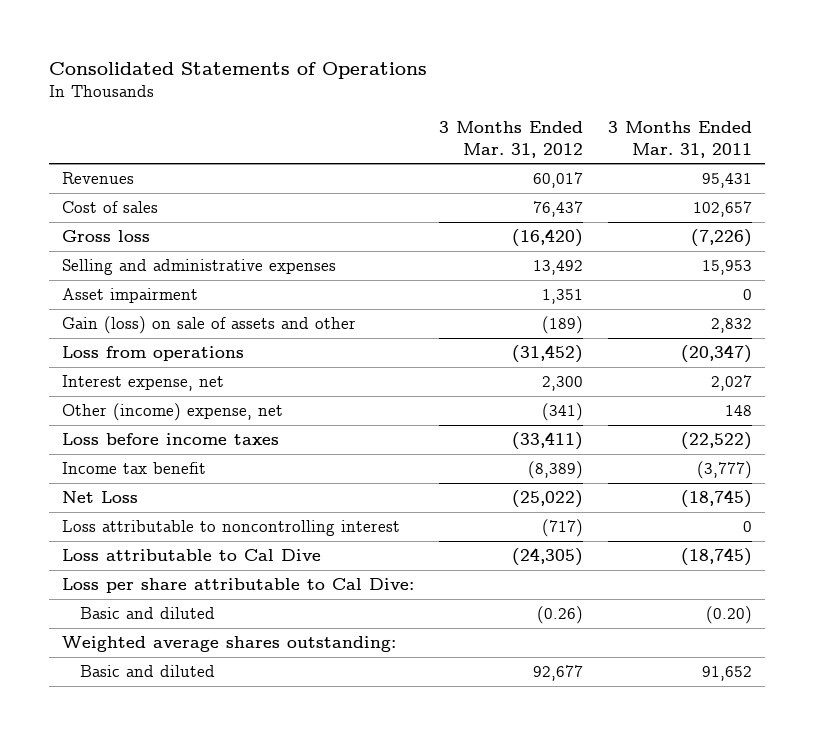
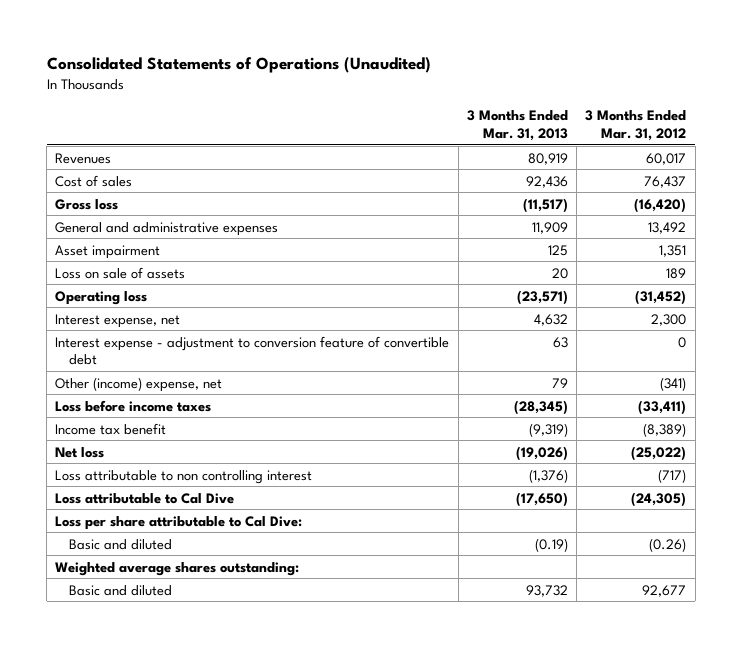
[49,61,428,79] Consolidated Statements of Operations -> [46,57,431,74] Consolidated Statements of Operations (Unaudited)
[608,121,753,158] 3 Months Ended Mar. 31, 2011 -> none
none -> [466,110,568,142] 3 Months Ended Mar. 31, 2013
[61,259,336,276] Selling and administrative expenses -> [55,221,279,236] General and administrative expenses
[61,316,356,335] Gain (loss) on sale of assets and other -> [55,266,186,279] Loss on sale of assets
[542,316,584,335] (189) -> [666,267,687,279] 189
[61,346,244,362] Loss from operations -> [55,290,148,305] Operating loss
none -> [55,335,450,366] Interest expense - adjustment to conversion feature of convertible debt
[61,491,138,504] Net Loss -> [55,446,105,458] Net loss
[61,520,400,537] Loss attributable to noncontrolling interest -> [55,469,313,484] Loss attributable to non controlling interest

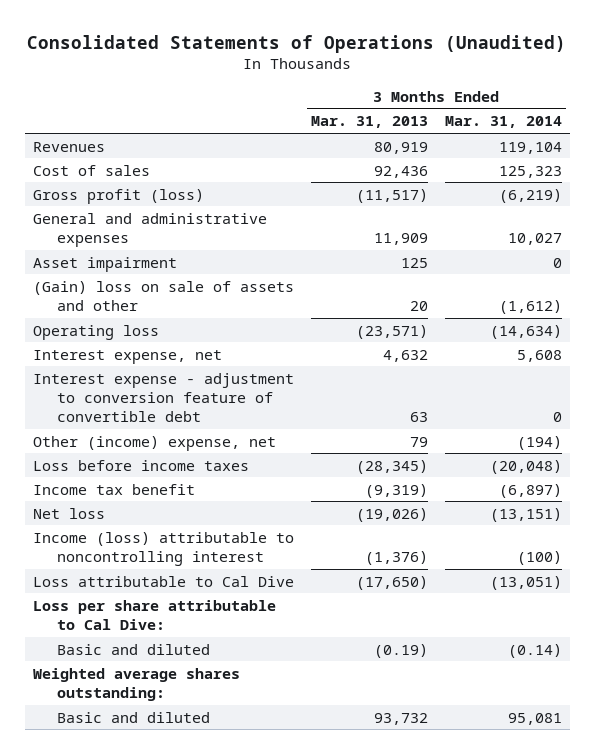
[585,110,687,142] 3 Months Ended Mar. 31, 2012 -> none
none -> [444,116,562,129] Mar. 31, 2014
[55,198,119,210] Gross loss -> [33,188,205,204] Gross profit (loss)
[55,266,186,279] Loss on sale of assets -> [33,280,295,312] (Gain) loss on sale of assets and other
[55,469,313,484] Loss attributable to non controlling interest -> [33,531,295,567] Income (loss) attributable to noncontrolling interest

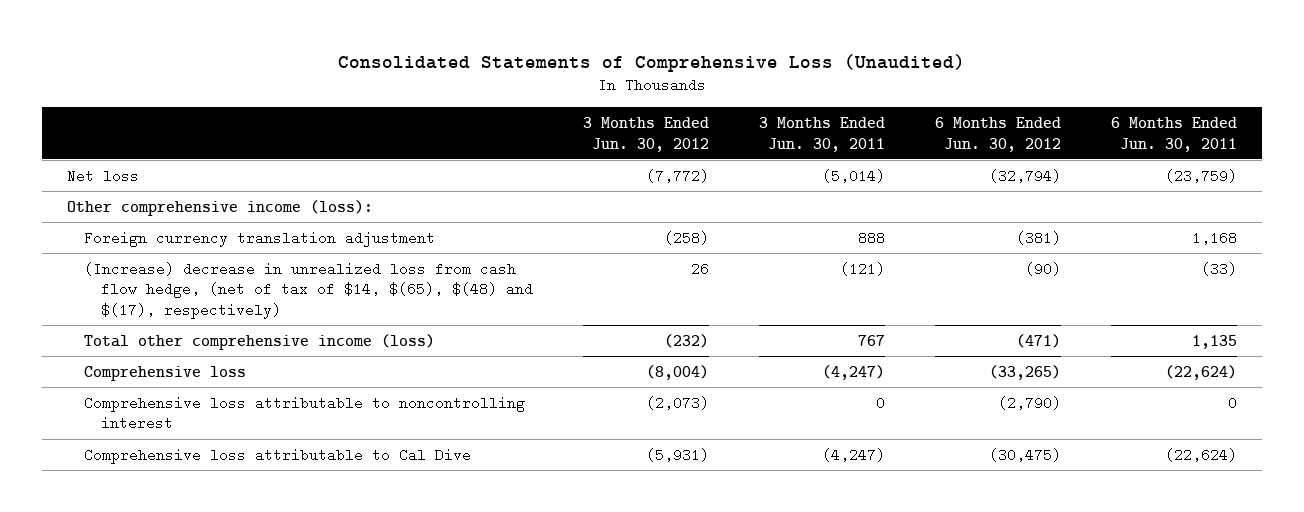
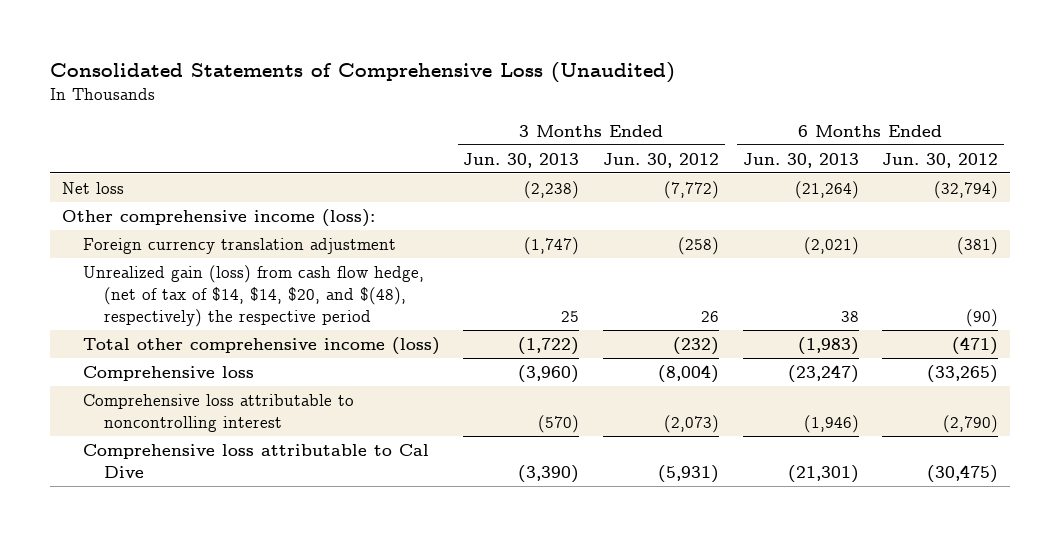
[759,116,886,152] 3 Months Ended Jun. 30, 2011 -> none
[1111,116,1238,152] 6 Months Ended Jun. 30, 2011 -> none
none -> [463,152,580,168] Jun. 30, 2013
none -> [742,152,859,168] Jun. 30, 2013
[83,261,533,319] (Increase) decrease in unrealized loss from cash flow hedge, (net of tax of $14, $(65), $(48) and $(17), respectively) -> [82,264,424,327] Unrealized gain (loss) from cash flow hedge, (net of tax of $14, $14, $20, and $(48), respectively) the respective period

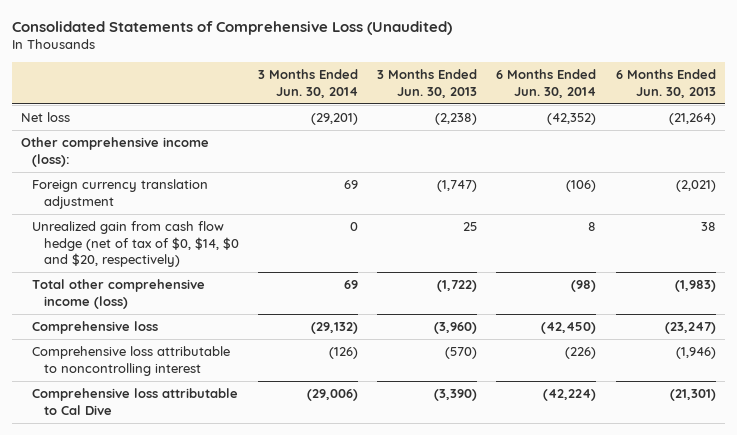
[603,152,720,168] Jun. 30, 2012 -> none
[882,152,999,168] Jun. 30, 2012 -> none
none -> [257,68,358,98] 3 Months Ended Jun. 30, 2014
none -> [496,68,597,98] 6 Months Ended Jun. 30, 2014
[82,264,424,327] Unrealized gain (loss) from cash flow hedge, (net of tax of $14, $14, $20, and $(48), respectively) the respective period -> [32,221,239,268] Unrealized gain from cash flow hedge (net of tax of $0, $14, $0 and $20, respectively)

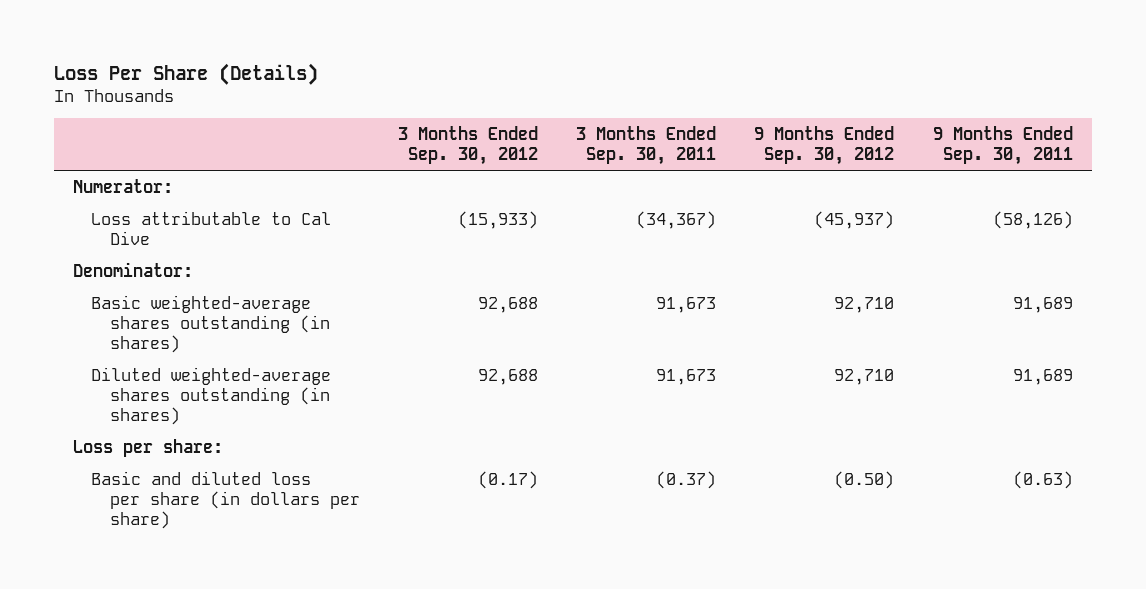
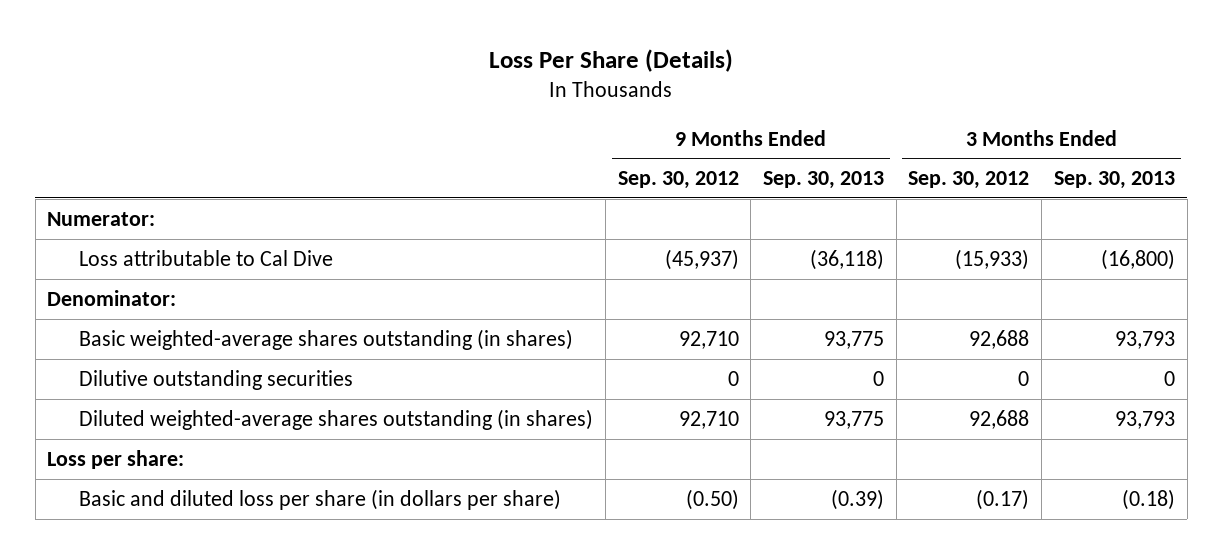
[576,125,717,166] 3 Months Ended Sep. 30, 2011 -> none
[932,125,1073,166] 9 Months Ended Sep. 30, 2011 -> none
none -> [763,171,885,190] Sep. 30, 2013
none -> [1053,171,1175,190] Sep. 30, 2013
none -> [79,369,354,390] Dilutive outstanding securities

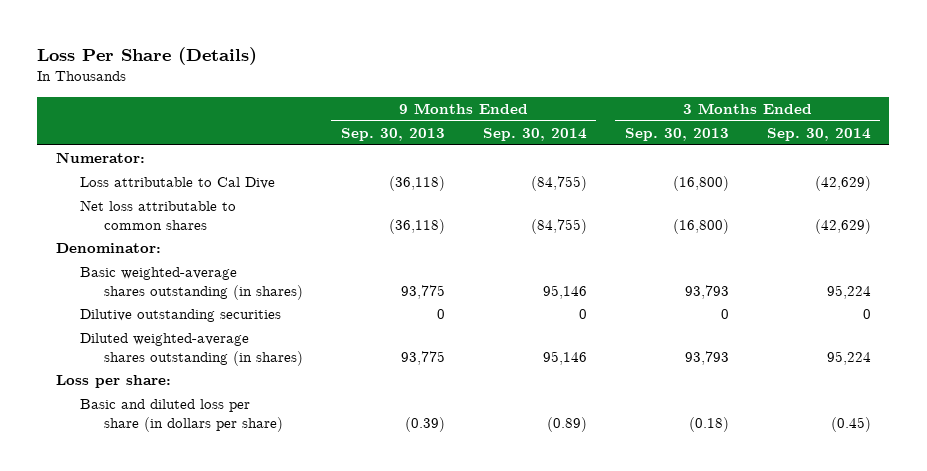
[617,171,739,190] Sep. 30, 2012 -> none
[908,171,1030,190] Sep. 30, 2012 -> none
none -> [482,127,587,141] Sep. 30, 2014
none -> [766,127,871,141] Sep. 30, 2014
none -> [80,200,237,230] Net loss attributable to common shares

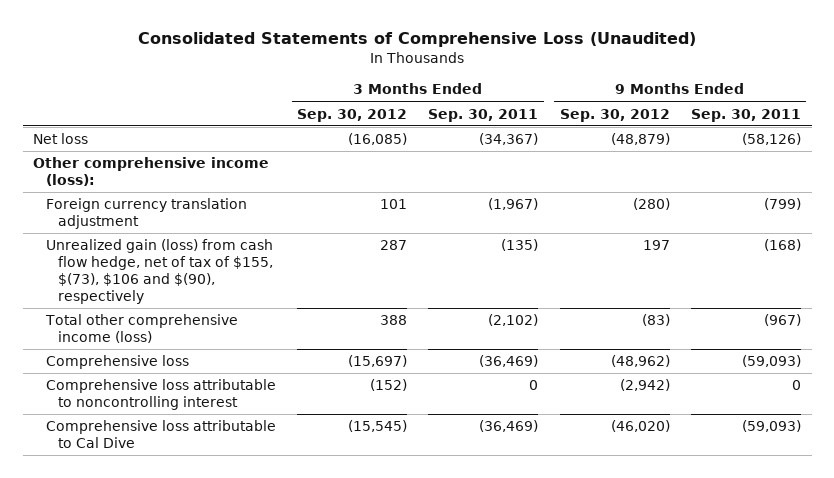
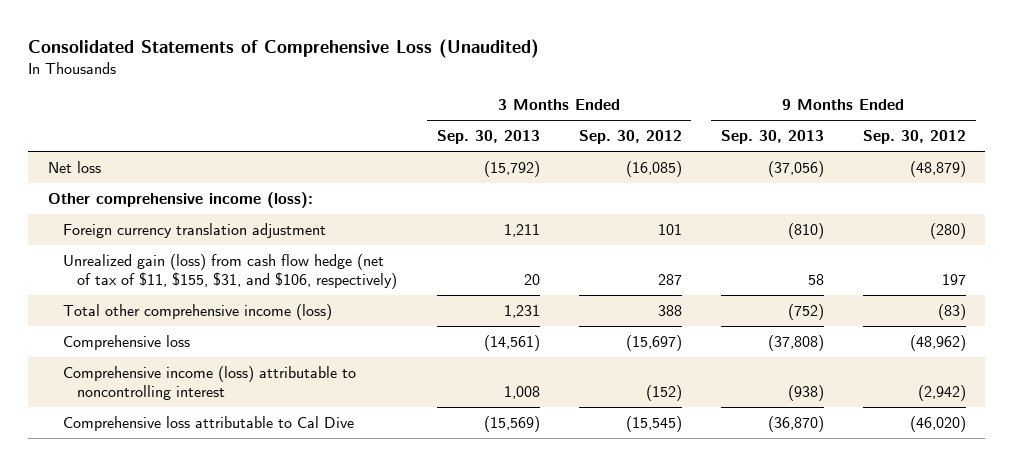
[428,108,539,122] Sep. 30, 2011 -> none
[690,108,801,122] Sep. 30, 2011 -> none
none -> [436,130,540,145] Sep. 30, 2013
none -> [720,130,824,145] Sep. 30, 2013
[45,239,273,304] Unrealized gain (loss) from cash flow hedge, net of tax of $155, $(73), $106 and $(90), respectively -> [62,253,398,289] Unrealized gain (loss) from cash flow hedge (net of tax of $11, $155, $31, and $106, respectively)
[45,379,276,411] Comprehensive loss attributable to noncontrolling interest -> [62,365,356,400] Comprehensive income (loss) attributable to noncontrolling interest

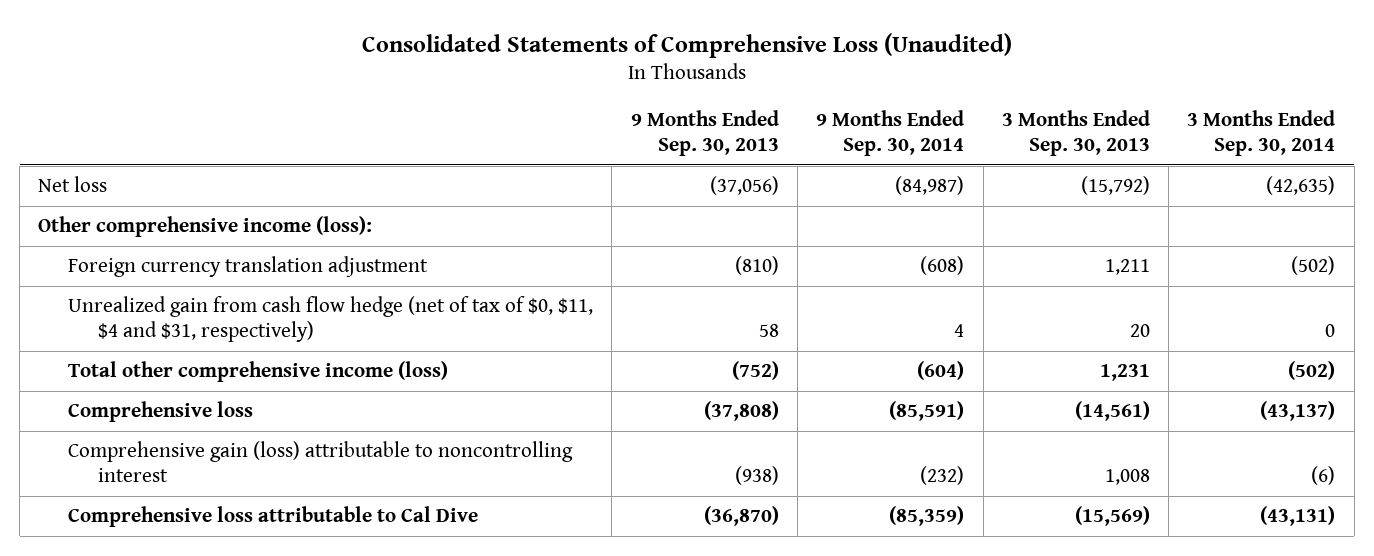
[578,130,682,145] Sep. 30, 2012 -> none
[862,130,966,145] Sep. 30, 2012 -> none
none -> [816,110,965,157] 9 Months Ended Sep. 30, 2014
none -> [1187,110,1336,157] 3 Months Ended Sep. 30, 2014
[62,253,398,289] Unrealized gain (loss) from cash flow hedge (net of tax of $11, $155, $31, and $106, respectively) -> [68,296,594,343] Unrealized gain from cash flow hedge (net of tax of $0, $11, $4 and $31, respectively)
[62,365,356,400] Comprehensive income (loss) attributable to noncontrolling interest -> [68,441,574,483] Comprehensive gain (loss) attributable to noncontrolling interest

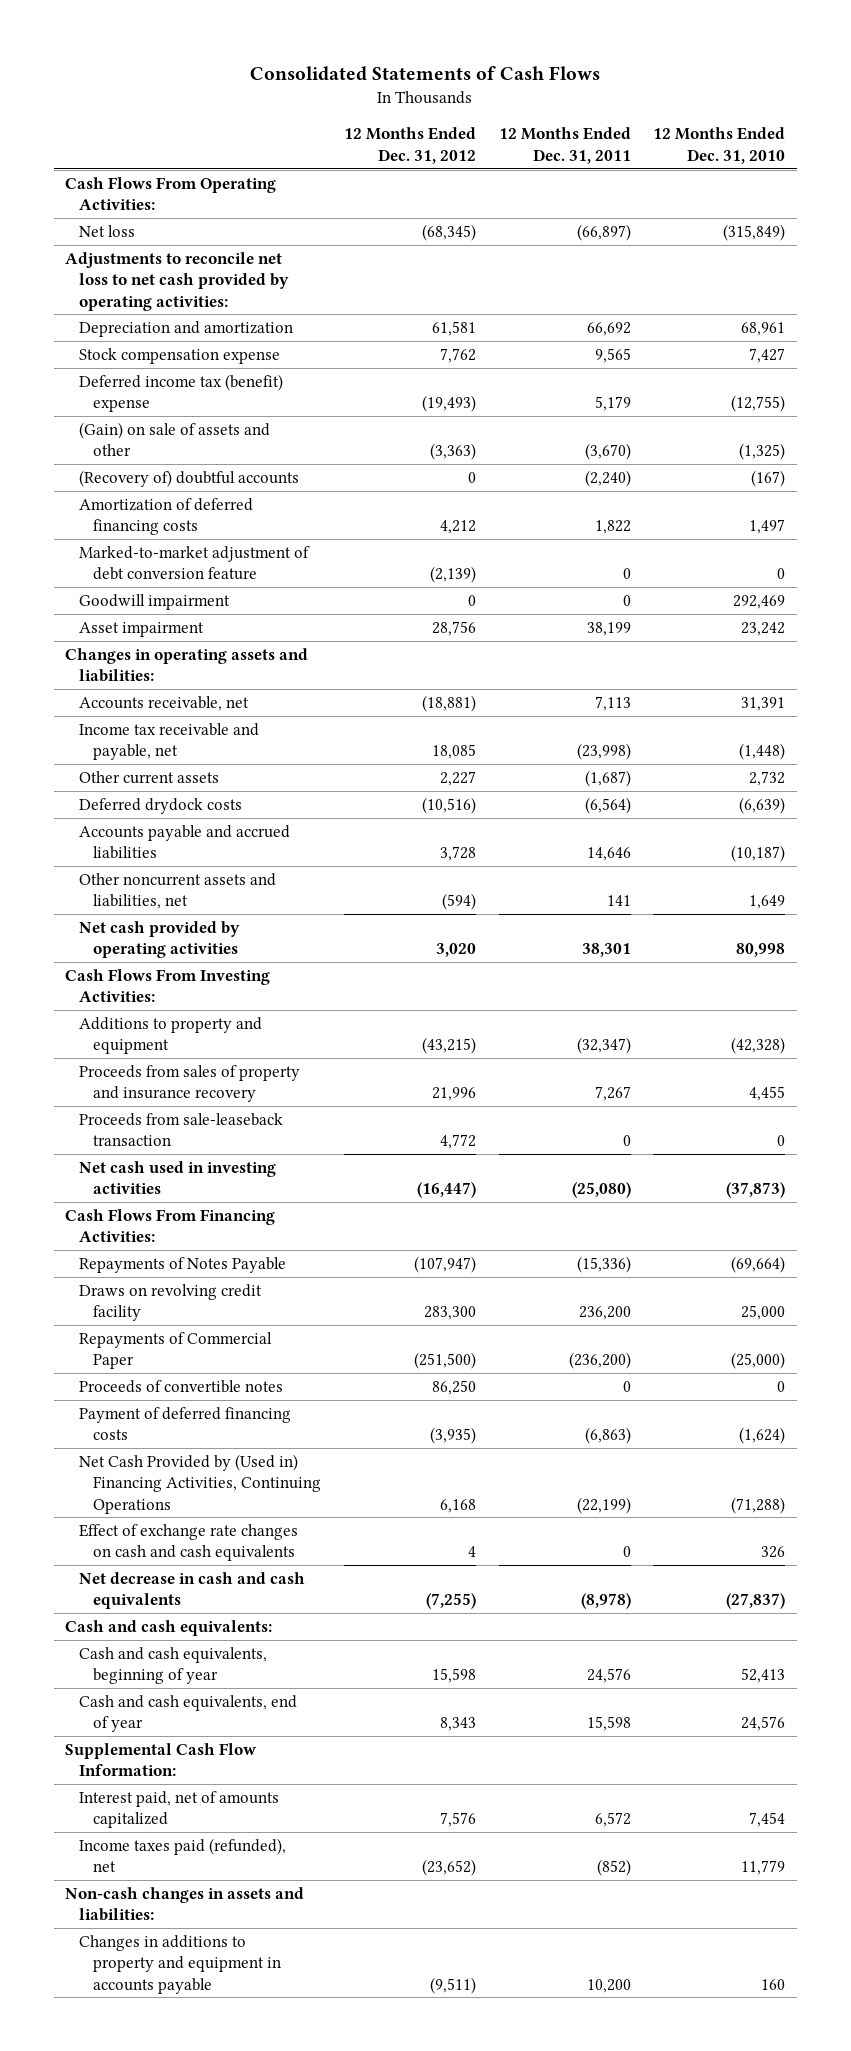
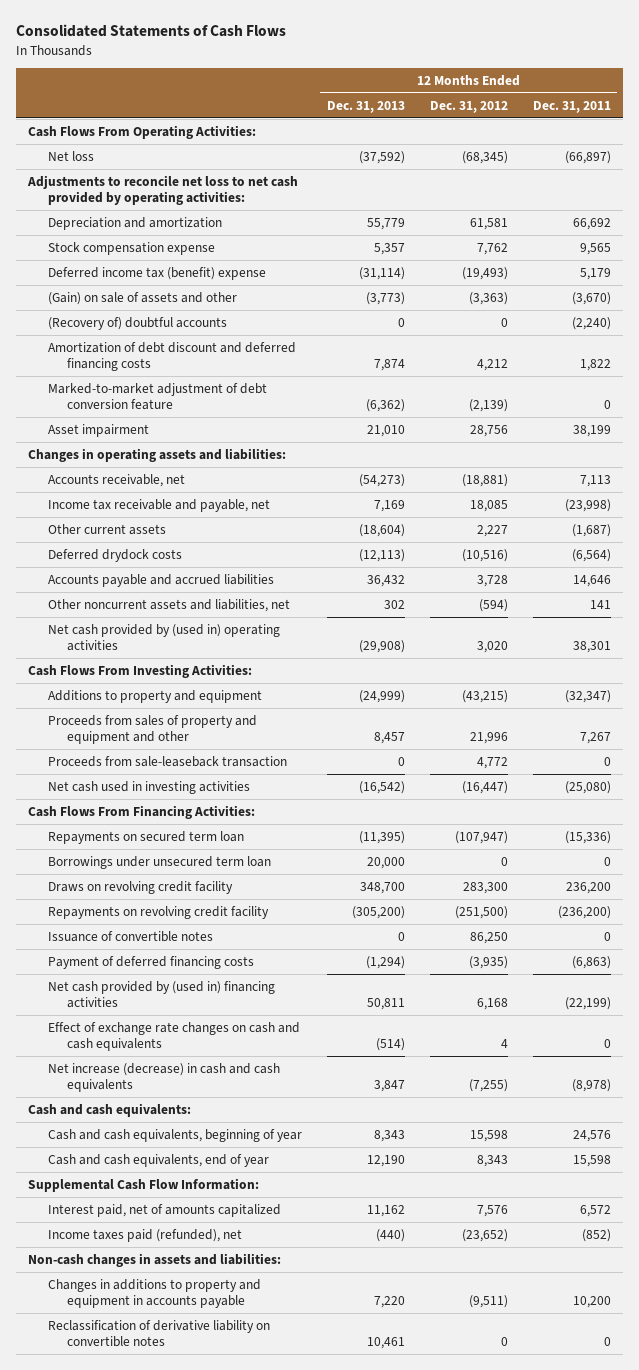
[653,127,786,164] 12 Months Ended Dec. 31, 2010 -> none
none -> [326,100,405,113] Dec. 31, 2013
[79,497,254,536] Amortization of deferred financing costs -> [47,341,296,371] Amortization of debt discount and deferred financing costs
[79,593,231,610] Goodwill impairment -> none
[79,920,241,959] Net cash provided by operating activities -> [47,623,280,651] Net cash provided by (used in) operating activities
[79,1064,301,1103] Proceeds from sales of property and insurance recovery -> [47,714,257,744] Proceeds from sales of property and equipment and other
[79,1256,287,1273] Repayments of Notes Payable -> [47,830,244,844] Repayments on secured term loan
none -> [47,855,271,869] Borrowings under unsecured term loan
[79,1331,273,1370] Repayments of Commercial Paper -> [47,905,269,919] Repayments on revolving credit facility
[79,1379,284,1393] Proceeds of convertible notes -> [47,930,213,942] Issuance of convertible notes
[79,1453,322,1514] Net Cash Provided by (Used in) Financing Activities, Continuing Operations -> [47,980,275,1008] Net cash provided by (used in) financing activities
[79,1571,306,1610] Net decrease in cash and cash equivalents -> [47,1062,280,1092] Net increase (decrease) in cash and cash equivalents
none -> [47,1319,270,1347] Reclassification of derivative liability on convertible notes

